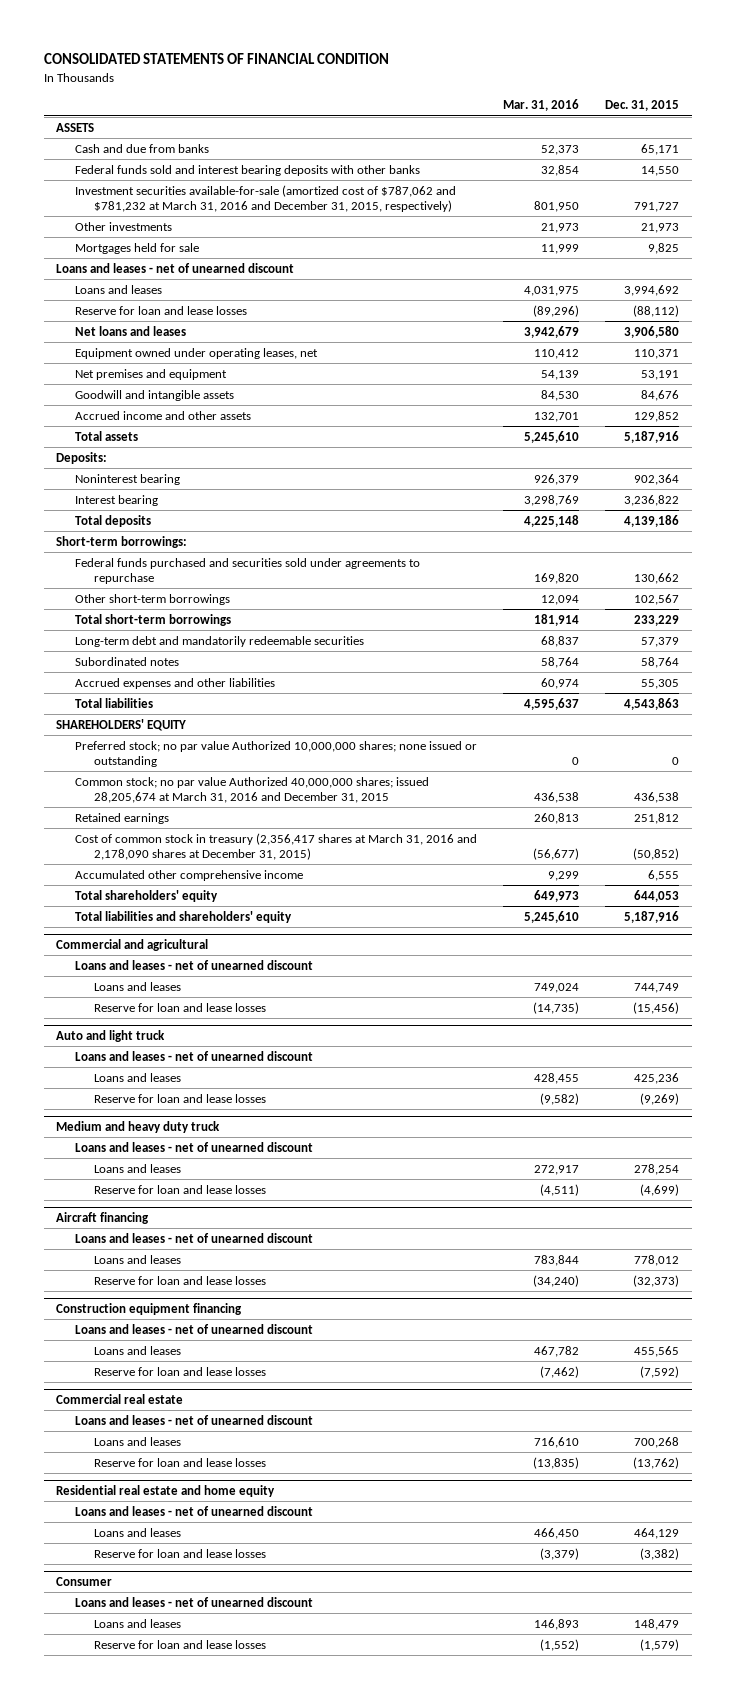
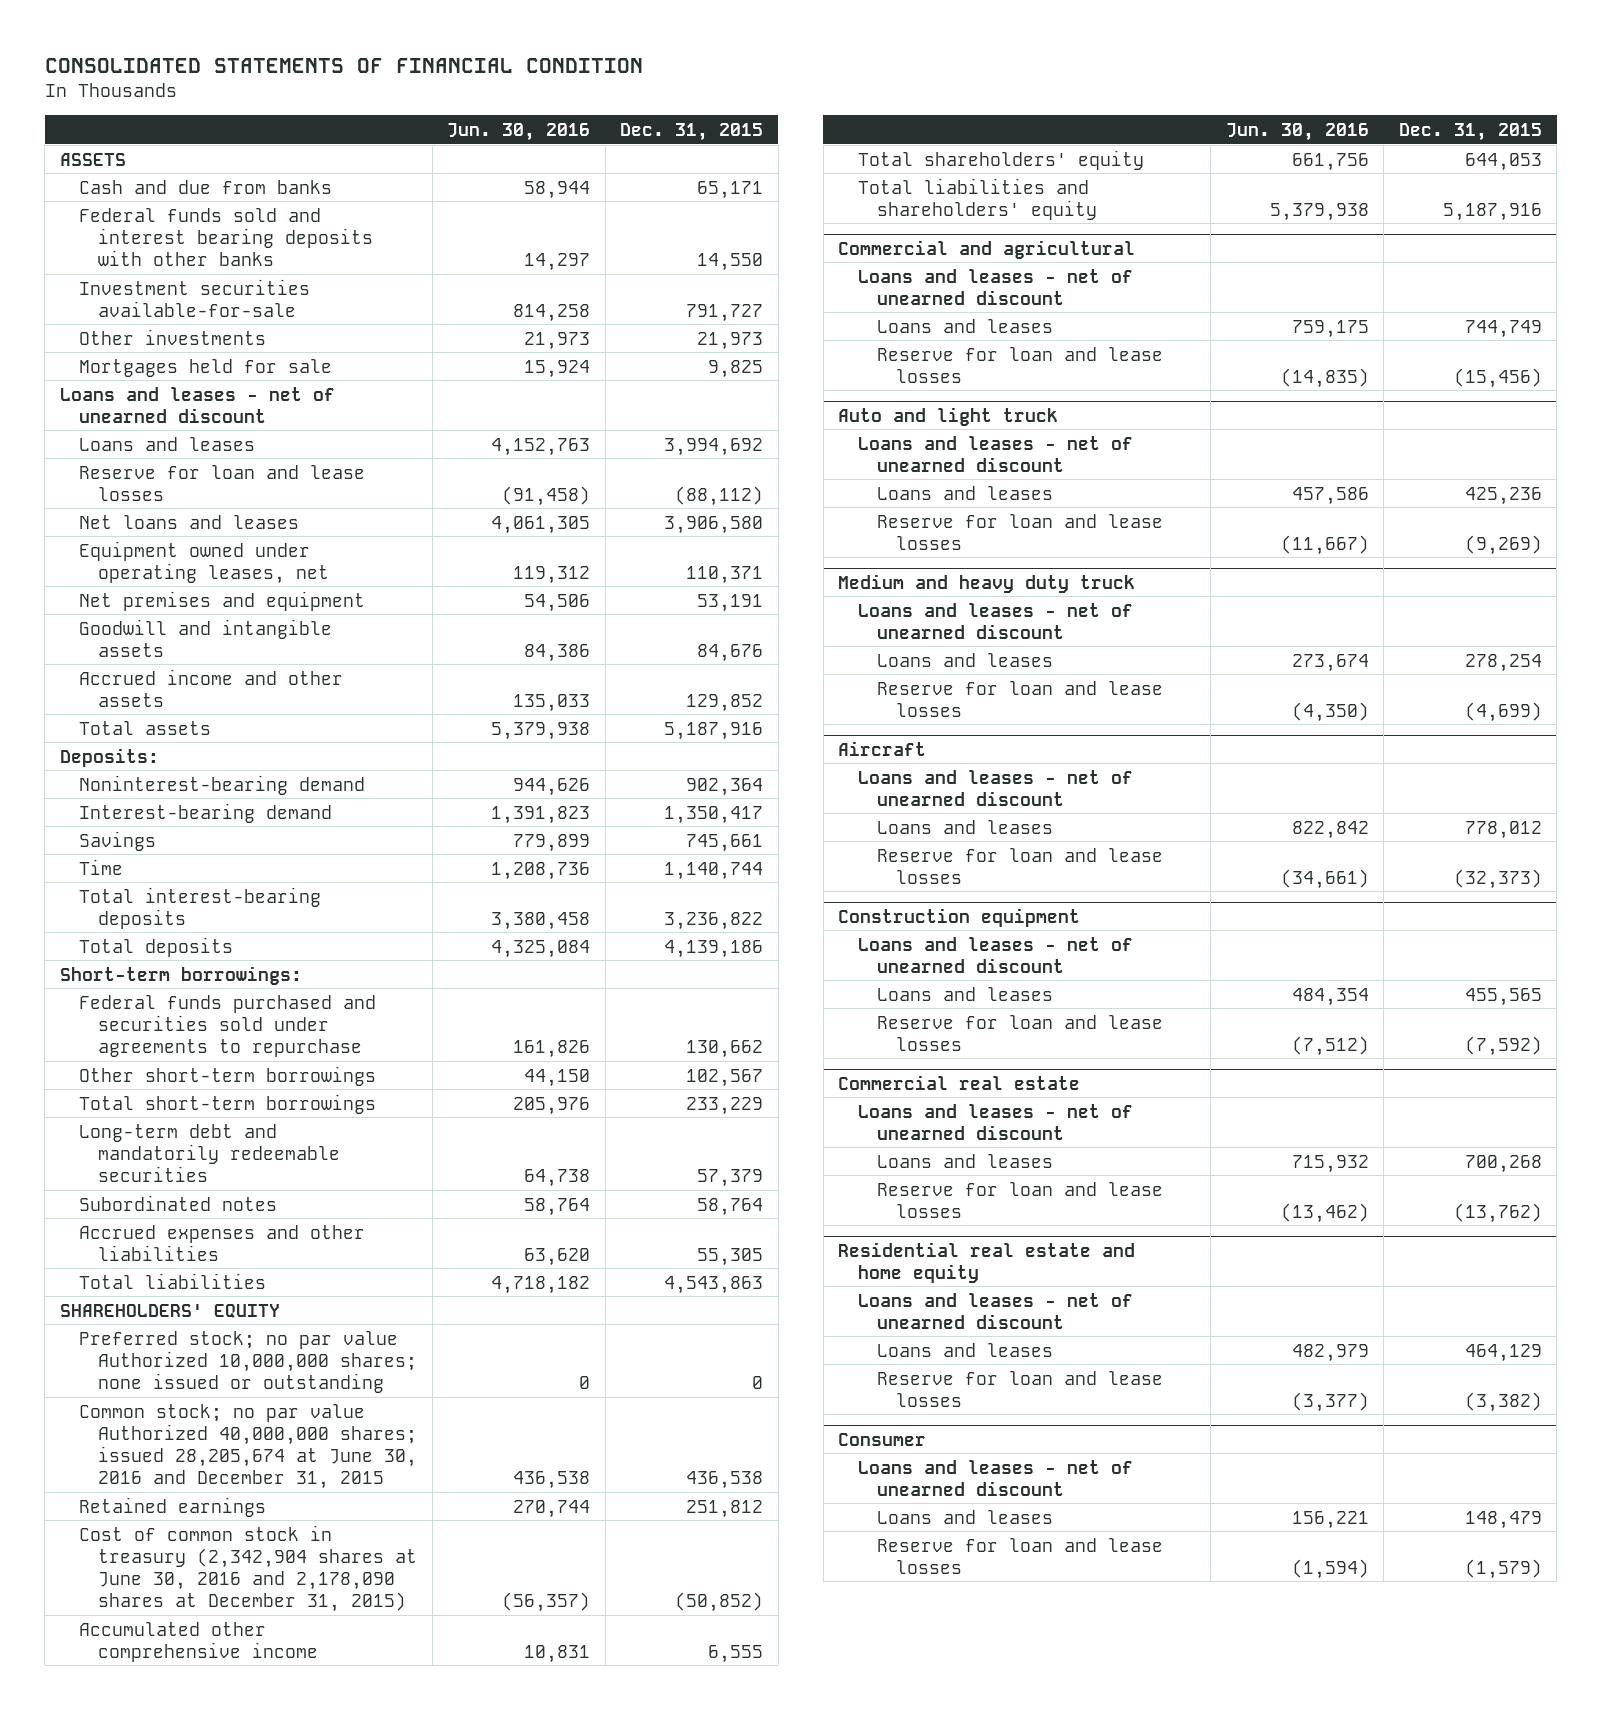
[503,99,580,112] Mar. 31, 2016 -> none
none -> [447,122,591,141] Jun. 30, 2016
[75,184,457,212] Investment securities available-for-sale (amortized cost of $787,062 and $781,232 at March 31, 2016 and December 31, 2015, respectively) -> [79,278,311,317] Investment securities available-for-sale
[75,473,181,485] Noninterest bearing -> [79,774,366,795] Noninterest-bearing demand
none -> [79,802,333,823] Interest-bearing demand
none -> [79,830,157,851] Savings
none -> [79,858,124,875] Time
[75,494,159,506] Interest bearing -> [79,886,322,929] Total interest-bearing deposits
[75,776,430,803] Common stock; no par value Authorized 40,000,000 shares; issued 28,205,674 at March 31, 2016 and December 31, 2015 -> [79,1403,418,1489] Common stock; no par value Authorized 40,000,000 shares; issued 28,205,674 at June 30, 2016 and December 31, 2015
[75,832,478,860] Cost of common stock in treasury (2,356,417 shares at March 31, 2016 and 2,178,090 shares at December 31, 2015) -> [79,1524,418,1612] Cost of common stock in treasury (2,342,904 shares at June 30, 2016 and 2,178,090 shares at December 31, 2015)
[56,1212,150,1225] Aircraft financing -> [838,740,927,756] Aircraft
[56,1303,243,1316] Construction equipment financing -> [838,907,1081,927] Construction equipment

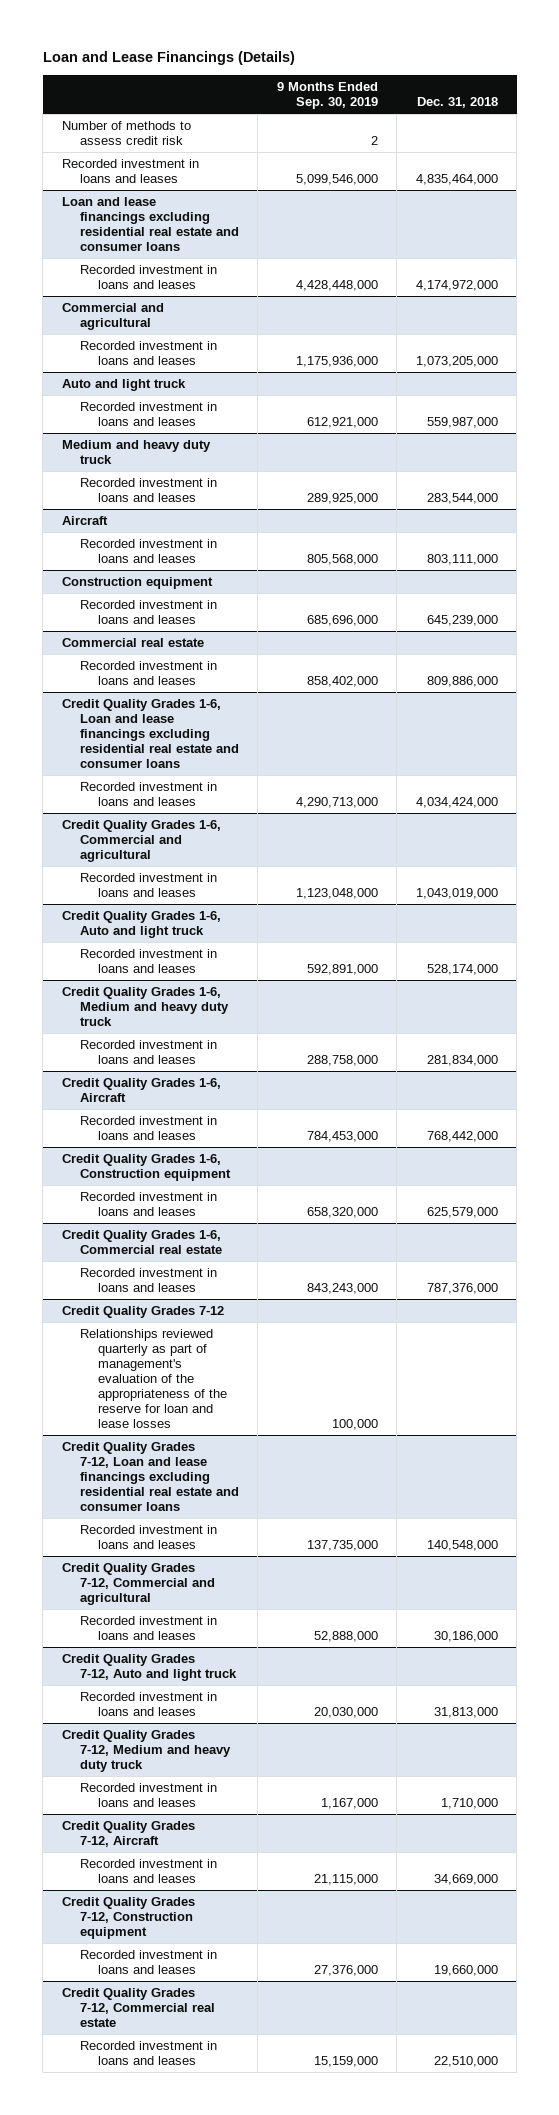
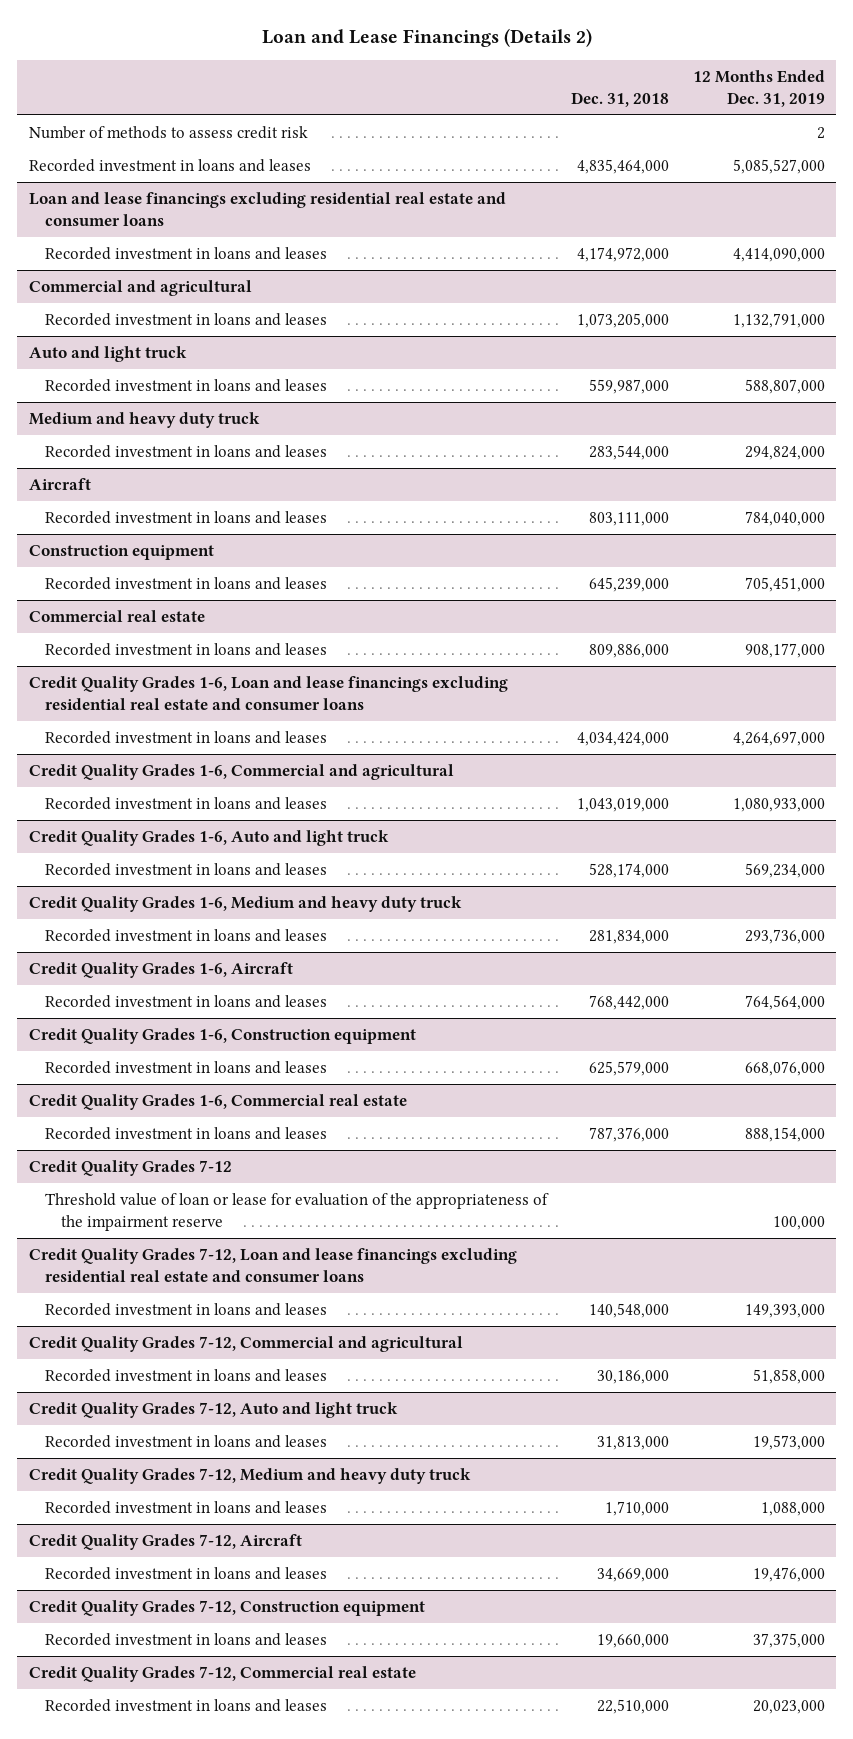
[42,51,295,66] Loan and Lease Financings (Details) -> [261,27,592,47] Loan and Lease Financings (Details 2)
[276,82,378,110] 9 Months Ended Sep. 30, 2019 -> none
none -> [692,69,825,107] 12 Months Ended Dec. 31, 2019
[79,1328,228,1428] Relationships reviewed quarterly as part of management's evaluation of the appropriateness of the reserve for loan and lease losses -> [44,1193,549,1231] Threshold value of loan or lease for evaluation of the appropriateness of the impairment reserve

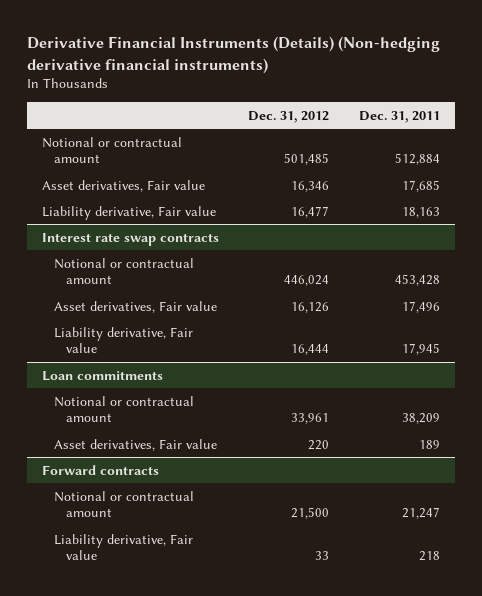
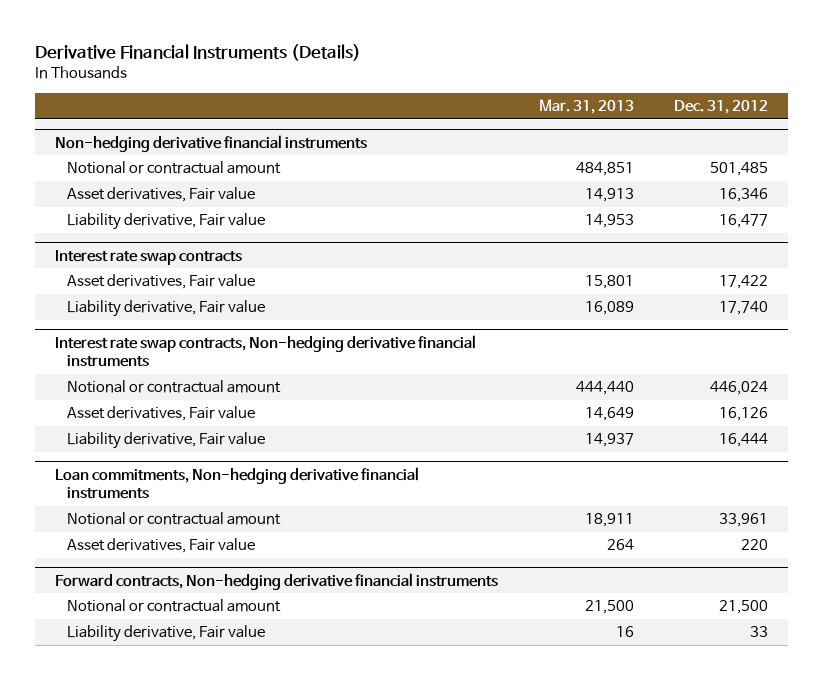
[26,36,440,74] Derivative Financial Instruments (Details) (Non-hedging derivative financial instruments) -> [34,43,361,61] Derivative Financial Instruments (Details)
[359,110,441,123] Dec. 31, 2011 -> none
none -> [538,99,634,115] Mar. 31, 2013
none -> [55,134,368,152] Non-hedging derivative financial instruments
none -> [66,274,255,290] Asset derivatives, Fair value
none -> [66,300,265,318] Liability derivative, Fair value
none -> [55,334,477,368] Interest rate swap contracts, Non-hedging derivative financial instruments
[41,370,163,381] Loan commitments -> none
none -> [55,466,420,500] Loan commitments, Non-hedging derivative financial instruments
[41,464,159,475] Forward contracts -> none
none -> [55,572,499,590] Forward contracts, Non-hedging derivative financial instruments

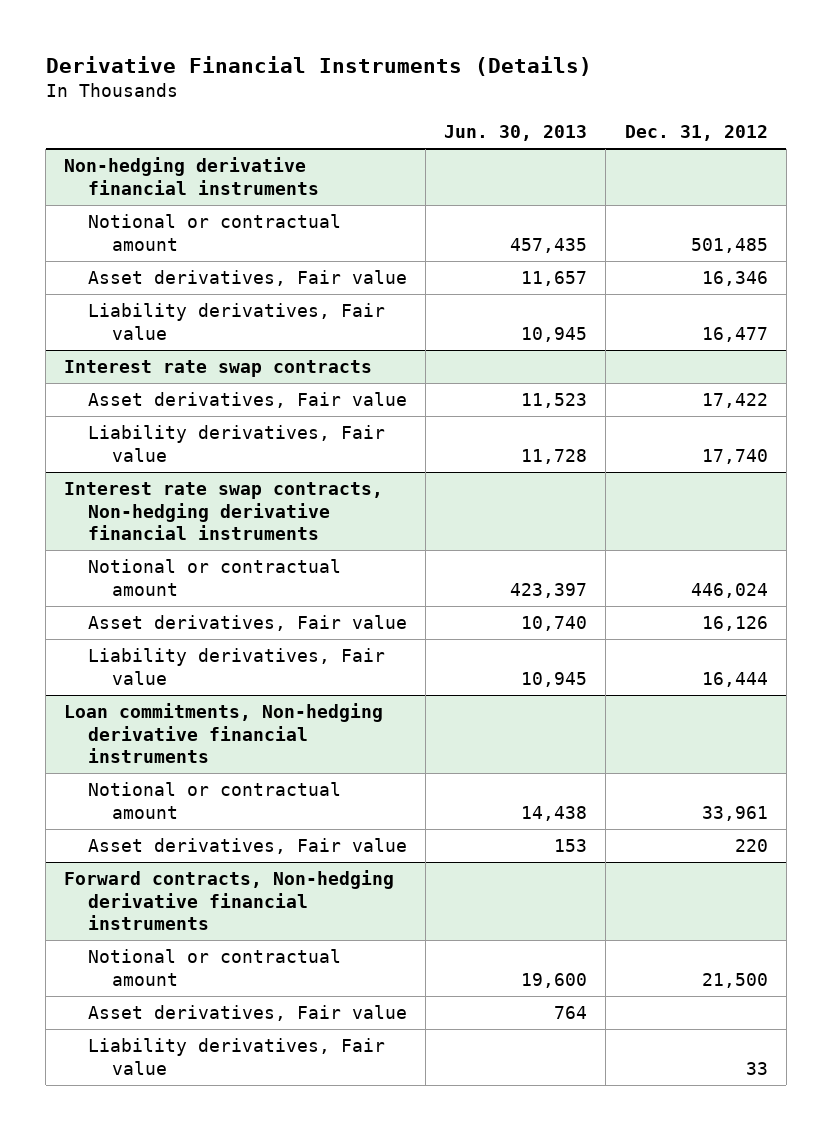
[538,99,634,115] Mar. 31, 2013 -> none
none -> [444,125,588,142] Jun. 30, 2013
[66,213,265,231] Liability derivative, Fair value -> [88,302,386,340] Liability derivatives, Fair value
[66,300,265,318] Liability derivative, Fair value -> [88,424,386,462] Liability derivatives, Fair value
[66,432,265,450] Liability derivative, Fair value -> [88,647,386,685] Liability derivatives, Fair value
none -> [88,1004,408,1021] Asset derivatives, Fair value
[66,625,265,643] Liability derivative, Fair value -> [88,1037,386,1075] Liability derivatives, Fair value

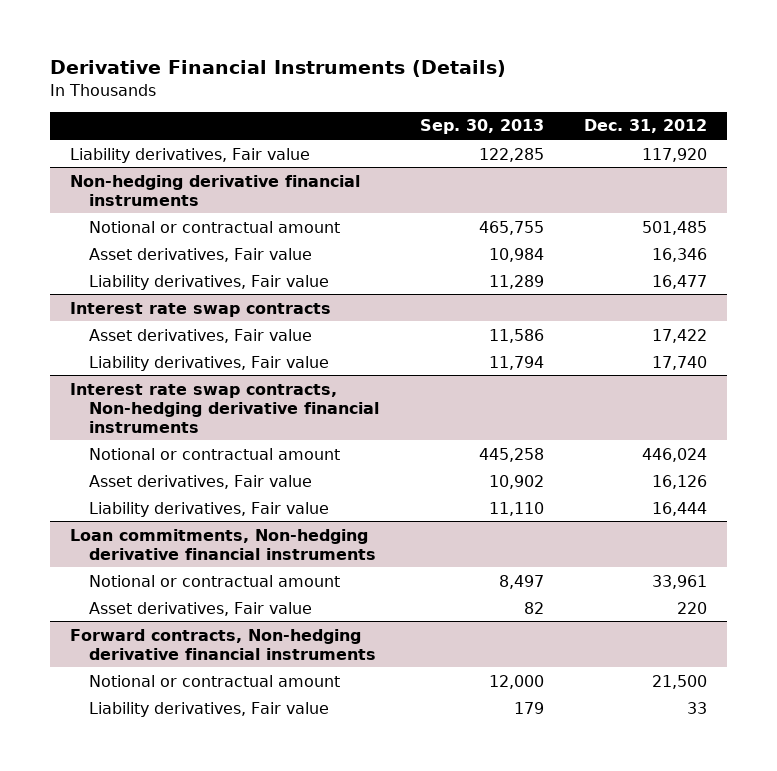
[444,125,588,142] Jun. 30, 2013 -> none
none -> [419,119,544,135] Sep. 30, 2013
none -> [69,147,310,163] Liability derivatives, Fair value
[88,1004,408,1021] Asset derivatives, Fair value -> none

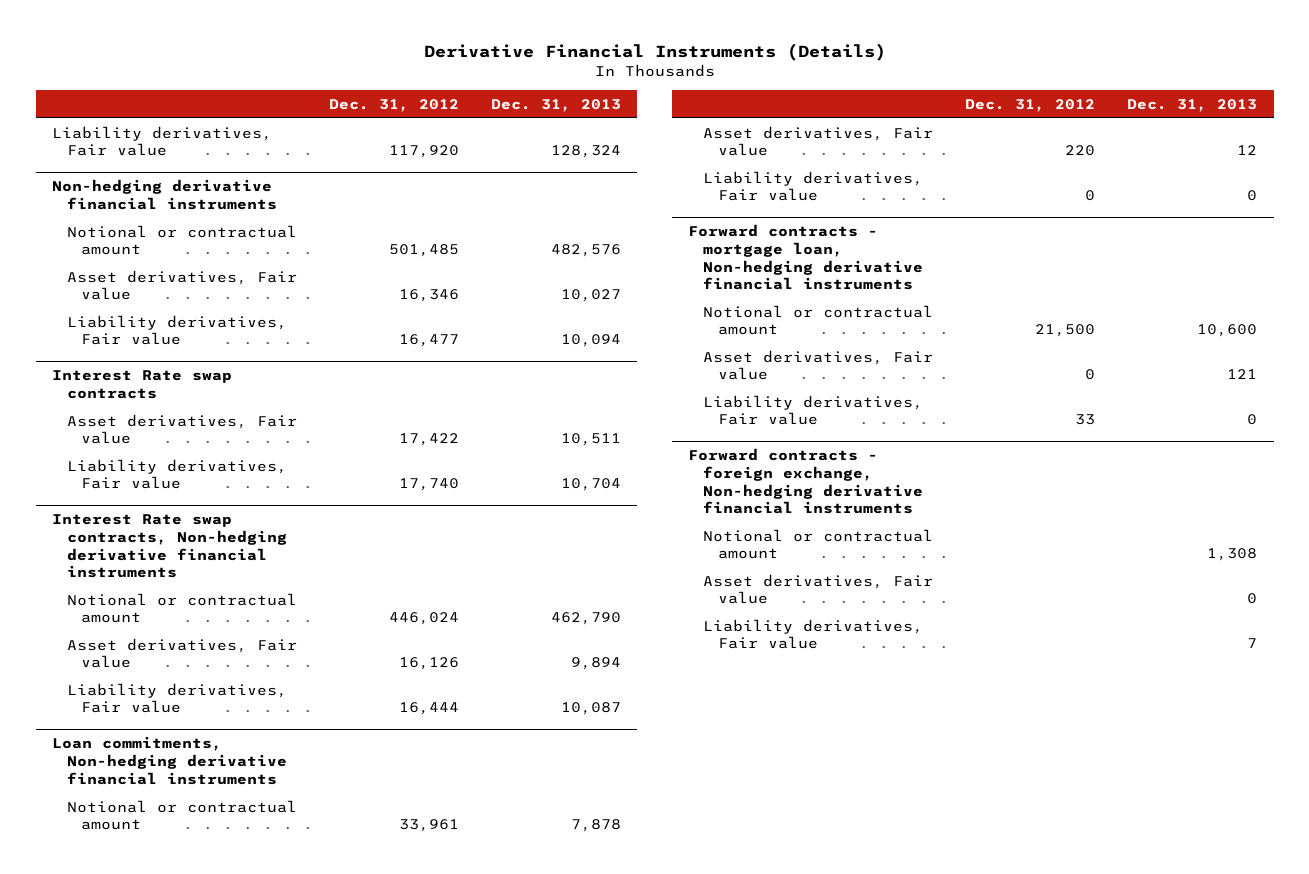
[419,119,544,135] Sep. 30, 2013 -> none
none -> [491,98,622,112] Dec. 31, 2013
[69,301,331,317] Interest rate swap contracts -> [51,370,232,400] Interest Rate swap contracts
[69,382,380,433] Interest rate swap contracts, Non-hedging derivative financial instruments -> [51,514,287,579] Interest Rate swap contracts, Non-hedging derivative financial instruments
none -> [702,170,923,202] Liability derivatives, Fair value
[69,628,377,660] Forward contracts, Non-hedging derivative financial instruments -> [688,224,923,291] Forward contracts - mortgage loan, Non-hedging derivative financial instruments
none -> [702,349,933,381] Asset derivatives, Fair value
none -> [688,448,923,515] Forward contracts - foreign exchange, Non-hedging derivative financial instruments
none -> [702,528,933,560] Notional or contractual amount
none -> [702,573,933,605] Asset derivatives, Fair value
none -> [702,618,923,650] Liability derivatives, Fair value

